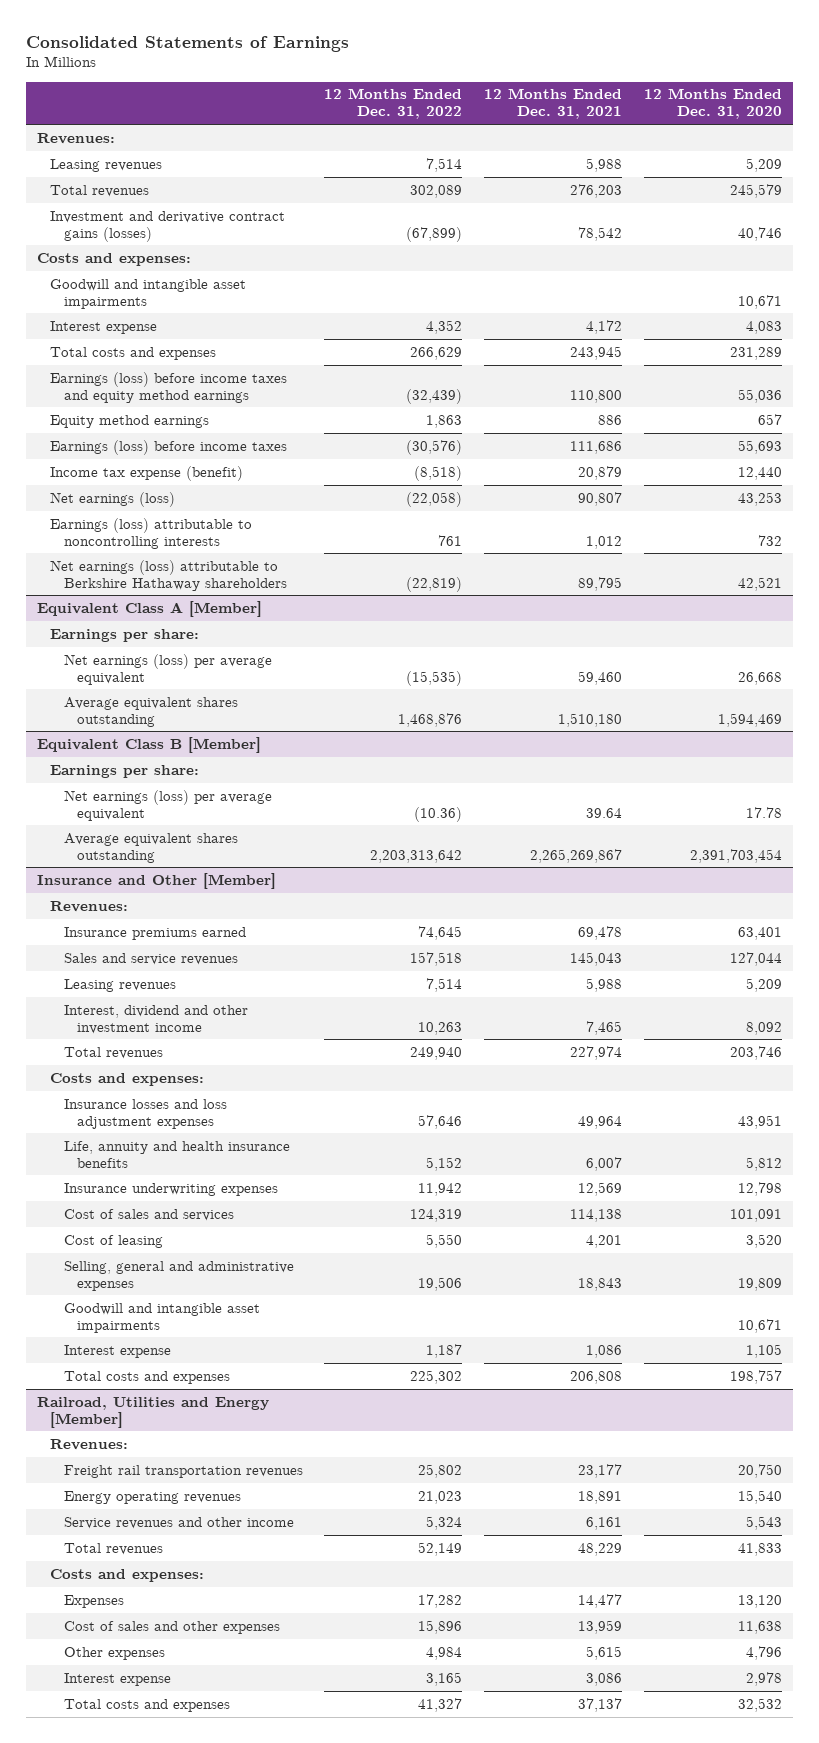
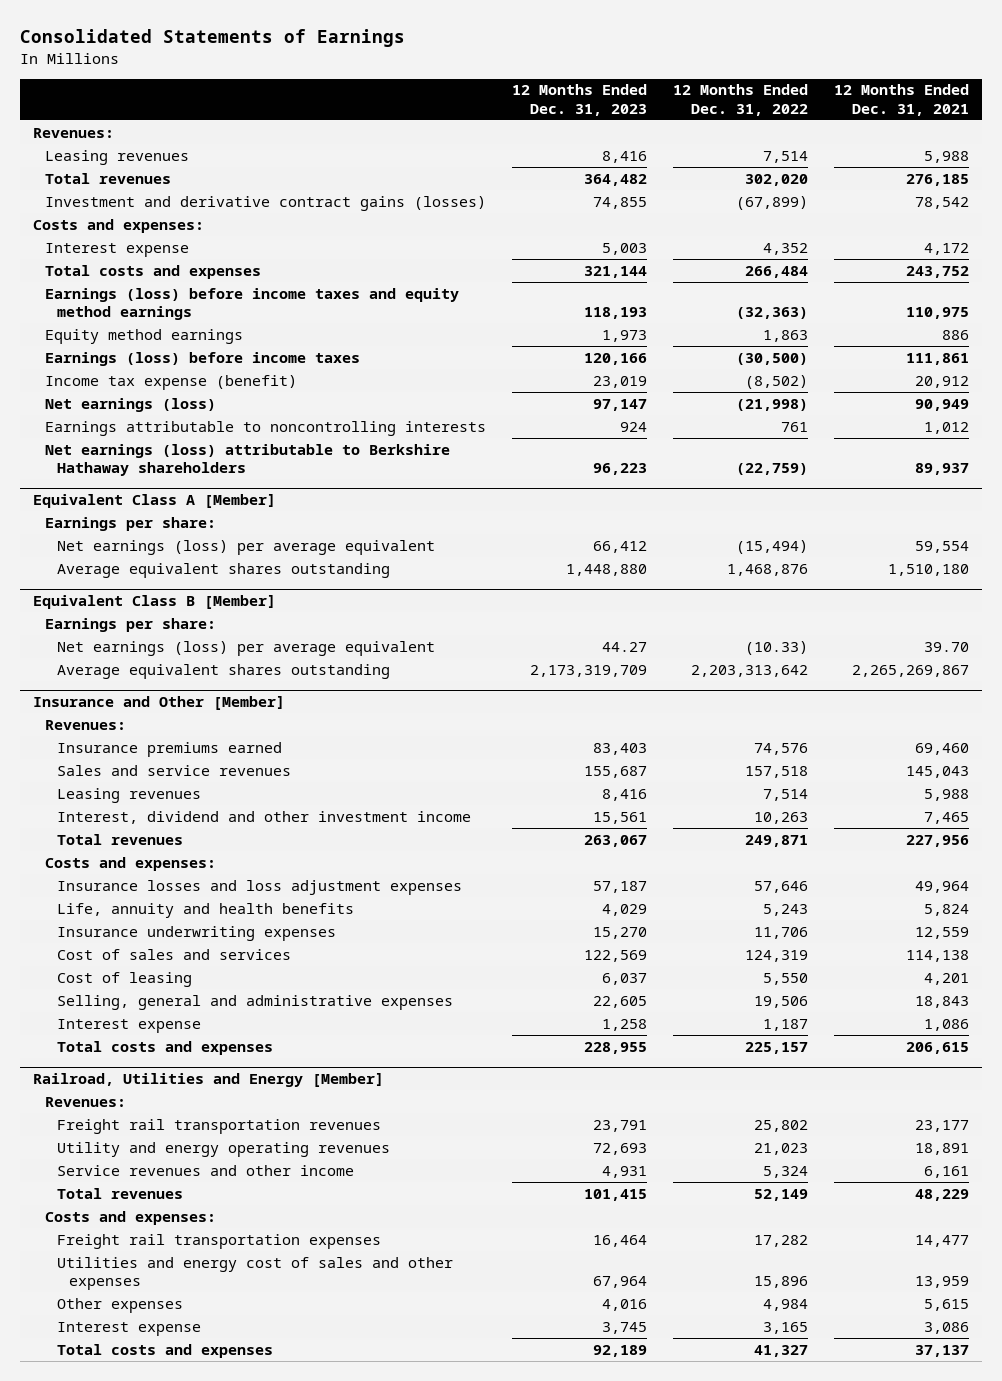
[644,88,783,120] 12 Months Ended Dec. 31, 2020 -> none
none -> [512,84,648,116] 12 Months Ended Dec. 31, 2023
[410,184,463,198] 302,089 -> [745,173,809,186] 302,020
[570,183,623,198] 276,203 -> [906,173,970,186] 276,185
[50,278,247,309] Goodwill and intangible asset impairments -> none
[410,346,463,360] 266,629 -> [745,265,809,278] 266,484
[570,345,623,360] 243,945 -> [906,265,970,278] 243,752
[406,388,463,404] (32,439) -> [736,307,809,320] (32,363)
[570,389,623,403] 110,800 -> [906,307,970,320] 110,975
[406,439,463,455] (30,576) -> [736,352,809,365] (30,500)
[570,440,623,454] 111,686 -> [906,352,970,365] 111,861
[414,465,463,481] (8,518) -> [745,374,809,389] (8,502)
[578,465,623,480] 20,879 -> [915,375,970,388] 20,912
[406,491,463,507] (22,058) -> [736,398,809,411] (21,998)
[578,491,623,506] 90,807 -> [915,398,970,411] 90,949
[50,517,253,549] Earnings (loss) attributable to noncontrolling interests -> [45,420,487,436] Earnings attributable to noncontrolling interests
[406,576,463,592] (22,819) -> [736,463,809,476] (22,759)
[578,576,623,591] 89,795 -> [915,463,970,476] 89,937
[406,670,463,686] (15,535) -> [736,539,809,554] (15,494)
[578,670,623,685] 59,460 -> [915,540,970,553] 59,554
[414,806,463,822] (10.36) -> [745,640,809,655] (10.33)
[586,807,623,818] 39.64 -> [924,641,970,652] 39.70
[418,925,463,940] 74,645 -> [754,742,809,755] 74,576
[578,925,623,940] 69,478 -> [915,742,970,755] 69,460
[410,1046,463,1060] 249,940 -> [745,834,809,847] 249,871
[570,1045,623,1060] 227,974 -> [906,834,970,847] 227,956
[63,1140,290,1168] Life, annuity and health insurance benefits -> [57,902,355,918] Life, annuity and health benefits
[426,1156,463,1171] 5,152 -> [763,903,809,916] 5,243
[586,1156,623,1171] 6,007 -> [924,903,970,916] 5,824
[418,1182,463,1196] 11,942 -> [754,926,809,939] 11,706
[578,1181,623,1196] 12,569 -> [915,926,970,939] 12,559
[63,1302,260,1333] Goodwill and intangible asset impairments -> none
[410,1369,463,1384] 225,302 -> [745,1041,809,1054] 225,157
[570,1370,623,1384] 206,808 -> [906,1041,970,1054] 206,615
[63,1490,241,1504] Energy operating revenues -> [57,1141,391,1157] Utility and energy operating revenues
[63,1594,124,1608] Expenses -> [57,1233,382,1249] Freight rail transportation expenses
[63,1620,280,1634] Cost of sales and other expenses -> [57,1256,454,1291] Utilities and energy cost of sales and other expenses

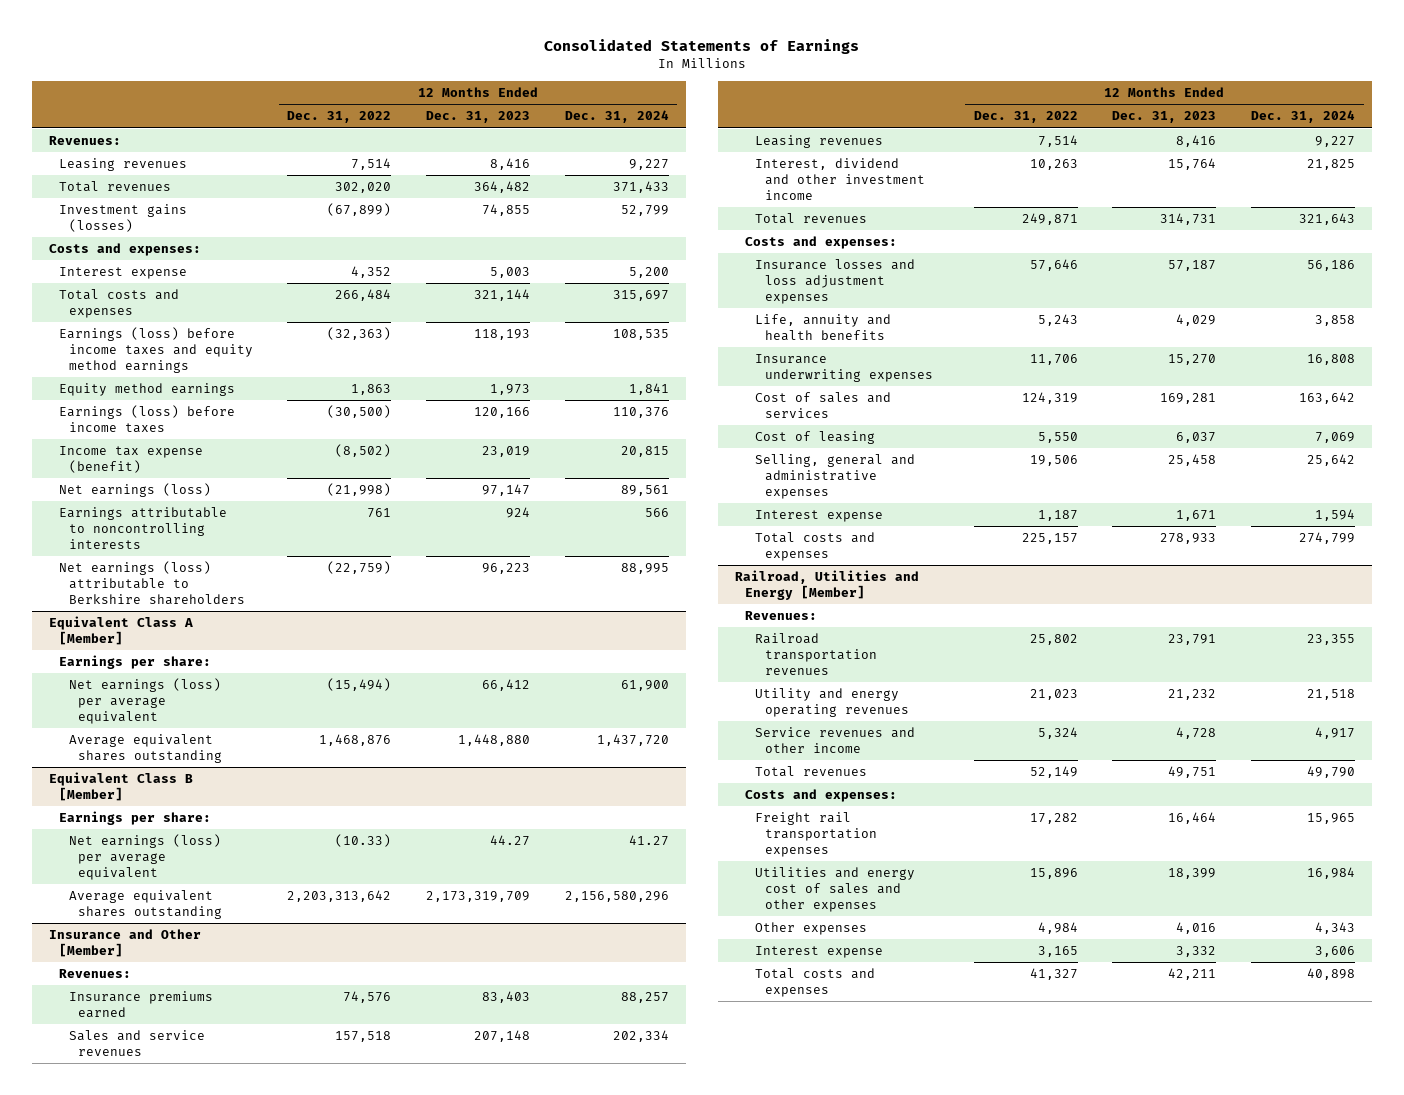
[834,84,970,116] 12 Months Ended Dec. 31, 2021 -> none
none -> [564,110,669,124] Dec. 31, 2024
[45,195,487,211] Investment and derivative contract gains (losses) -> [58,204,187,232] Investment gains (losses)
[45,443,451,477] Net earnings (loss) attributable to Berkshire Hathaway shareholders -> [58,561,245,605] Net earnings (loss) attributable to Berkshire shareholders
[584,765,648,778] 155,687 -> [474,1030,531,1043] 207,148
[593,811,648,824] 15,561 -> [1168,158,1217,171] 15,764
[584,834,648,847] 263,067 -> [1160,213,1217,226] 314,731
[584,949,648,962] 122,569 -> [1160,393,1217,405] 169,281
[593,995,648,1008] 22,605 -> [1168,454,1217,467] 25,458
[602,1018,648,1031] 1,258 -> [1176,510,1217,522] 1,671
[584,1041,648,1054] 228,955 -> [1160,533,1217,545] 278,933
[57,1118,382,1134] Freight rail transportation revenues -> [754,633,877,675] Railroad transportation revenues
[593,1142,648,1155] 72,693 -> [1168,689,1217,701] 21,232
[602,1165,648,1178] 4,931 -> [1176,727,1217,740] 4,728
[584,1188,648,1201] 101,415 -> [1168,766,1217,779] 49,751
[593,1276,648,1289] 67,964 -> [1168,868,1217,880] 18,399
[602,1321,648,1334] 3,745 -> [1176,946,1217,958] 3,332
[593,1344,648,1357] 92,189 -> [1168,968,1217,981] 42,211

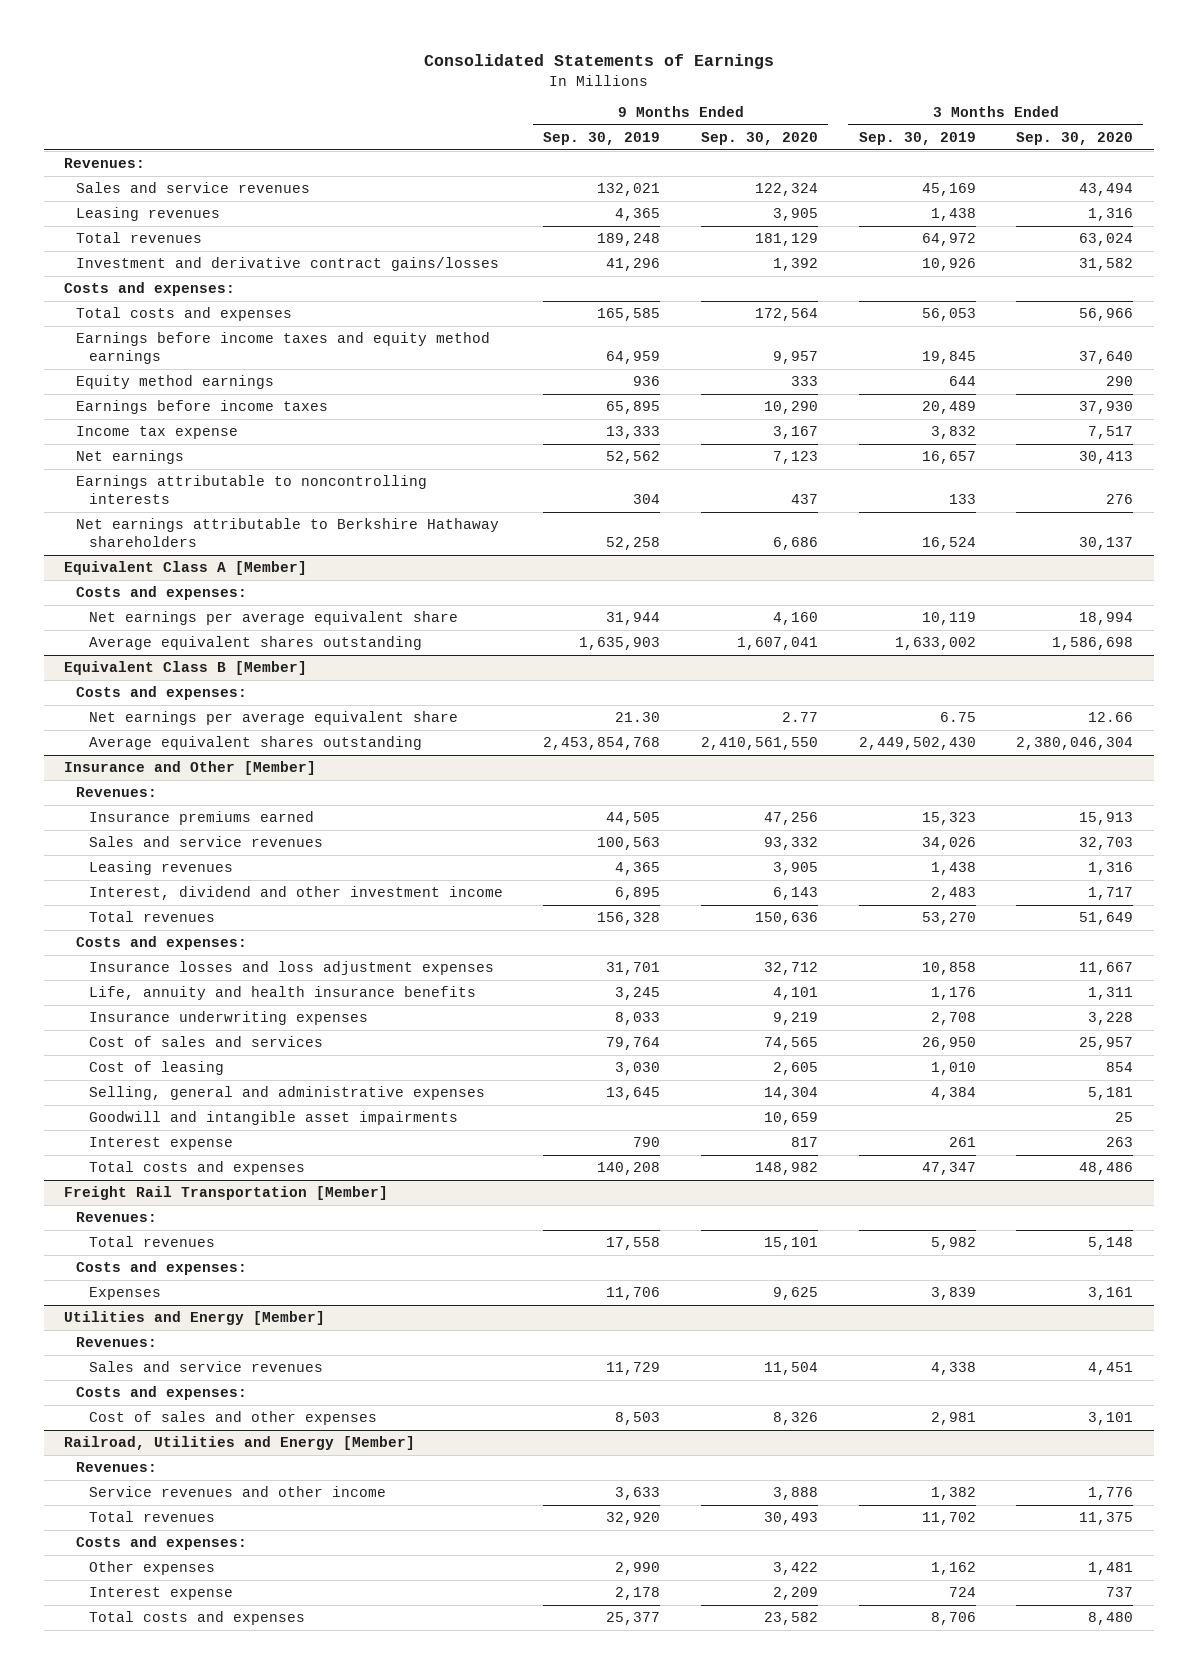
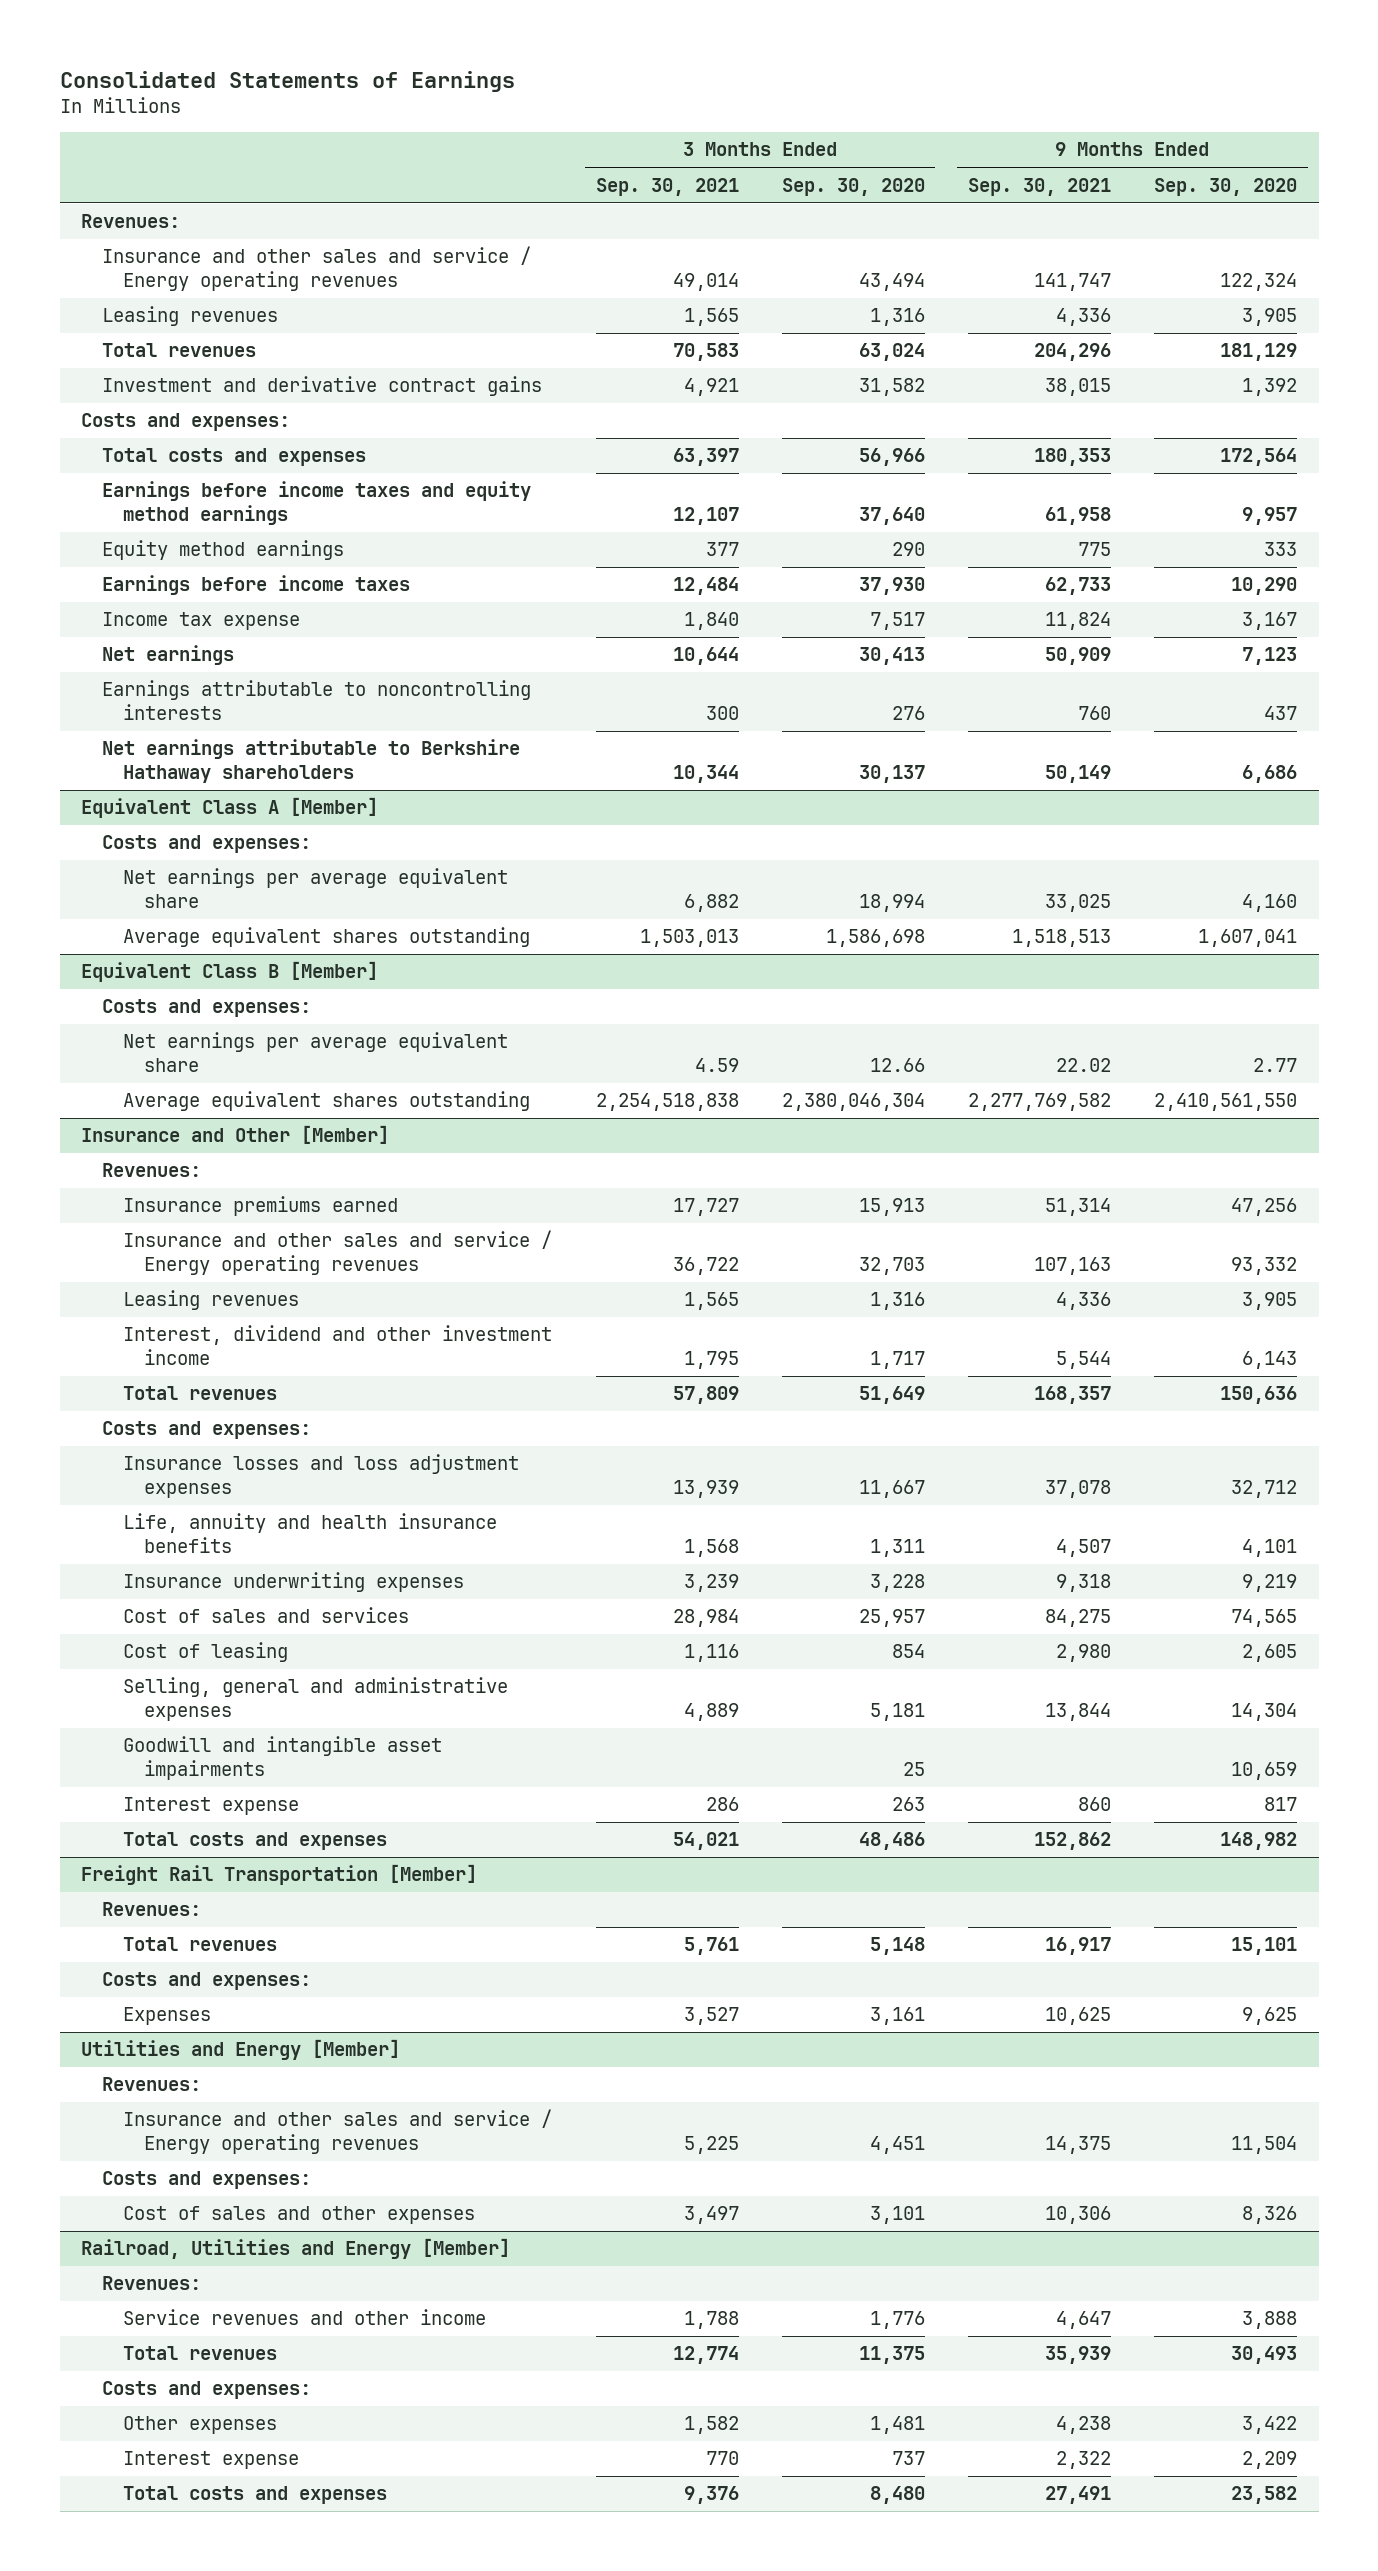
[543,132,661,146] Sep. 30, 2019 -> none
[858,132,976,146] Sep. 30, 2019 -> none
none -> [595,177,739,196] Sep. 30, 2021
none -> [967,177,1111,196] Sep. 30, 2021
[76,182,311,194] Sales and service revenues -> [102,246,532,291] Insurance and other sales and service / Energy operating revenues
[76,257,500,272] Investment and derivative contract gains/losses -> [102,376,543,397] Investment and derivative contract gains
[88,836,323,848] Sales and service revenues -> [123,1230,553,1275] Insurance and other sales and service / Energy operating revenues
[88,1361,323,1373] Sales and service revenues -> [123,2109,553,2154] Insurance and other sales and service / Energy operating revenues

